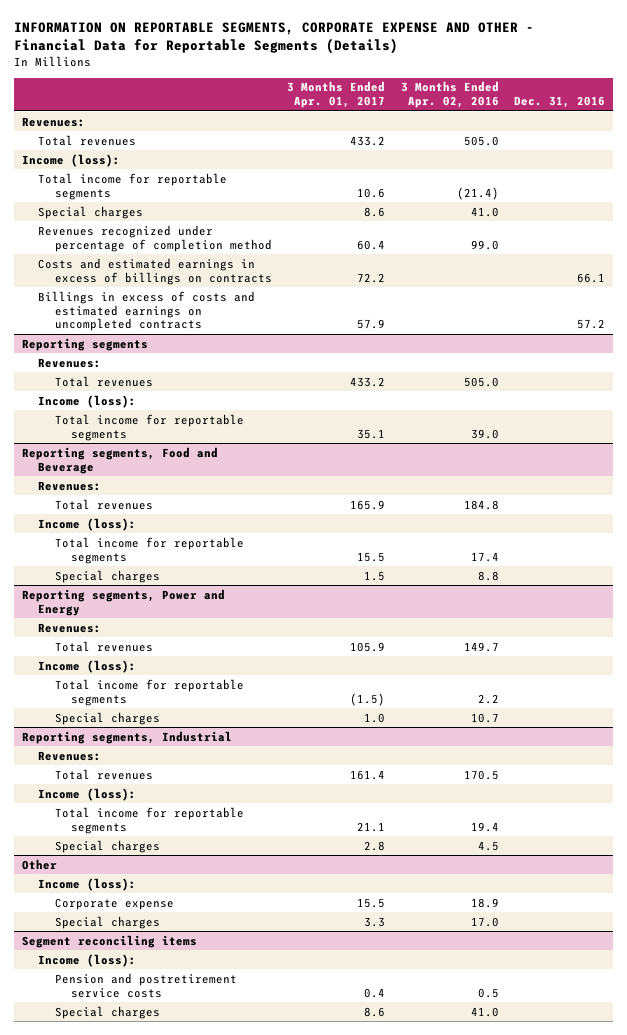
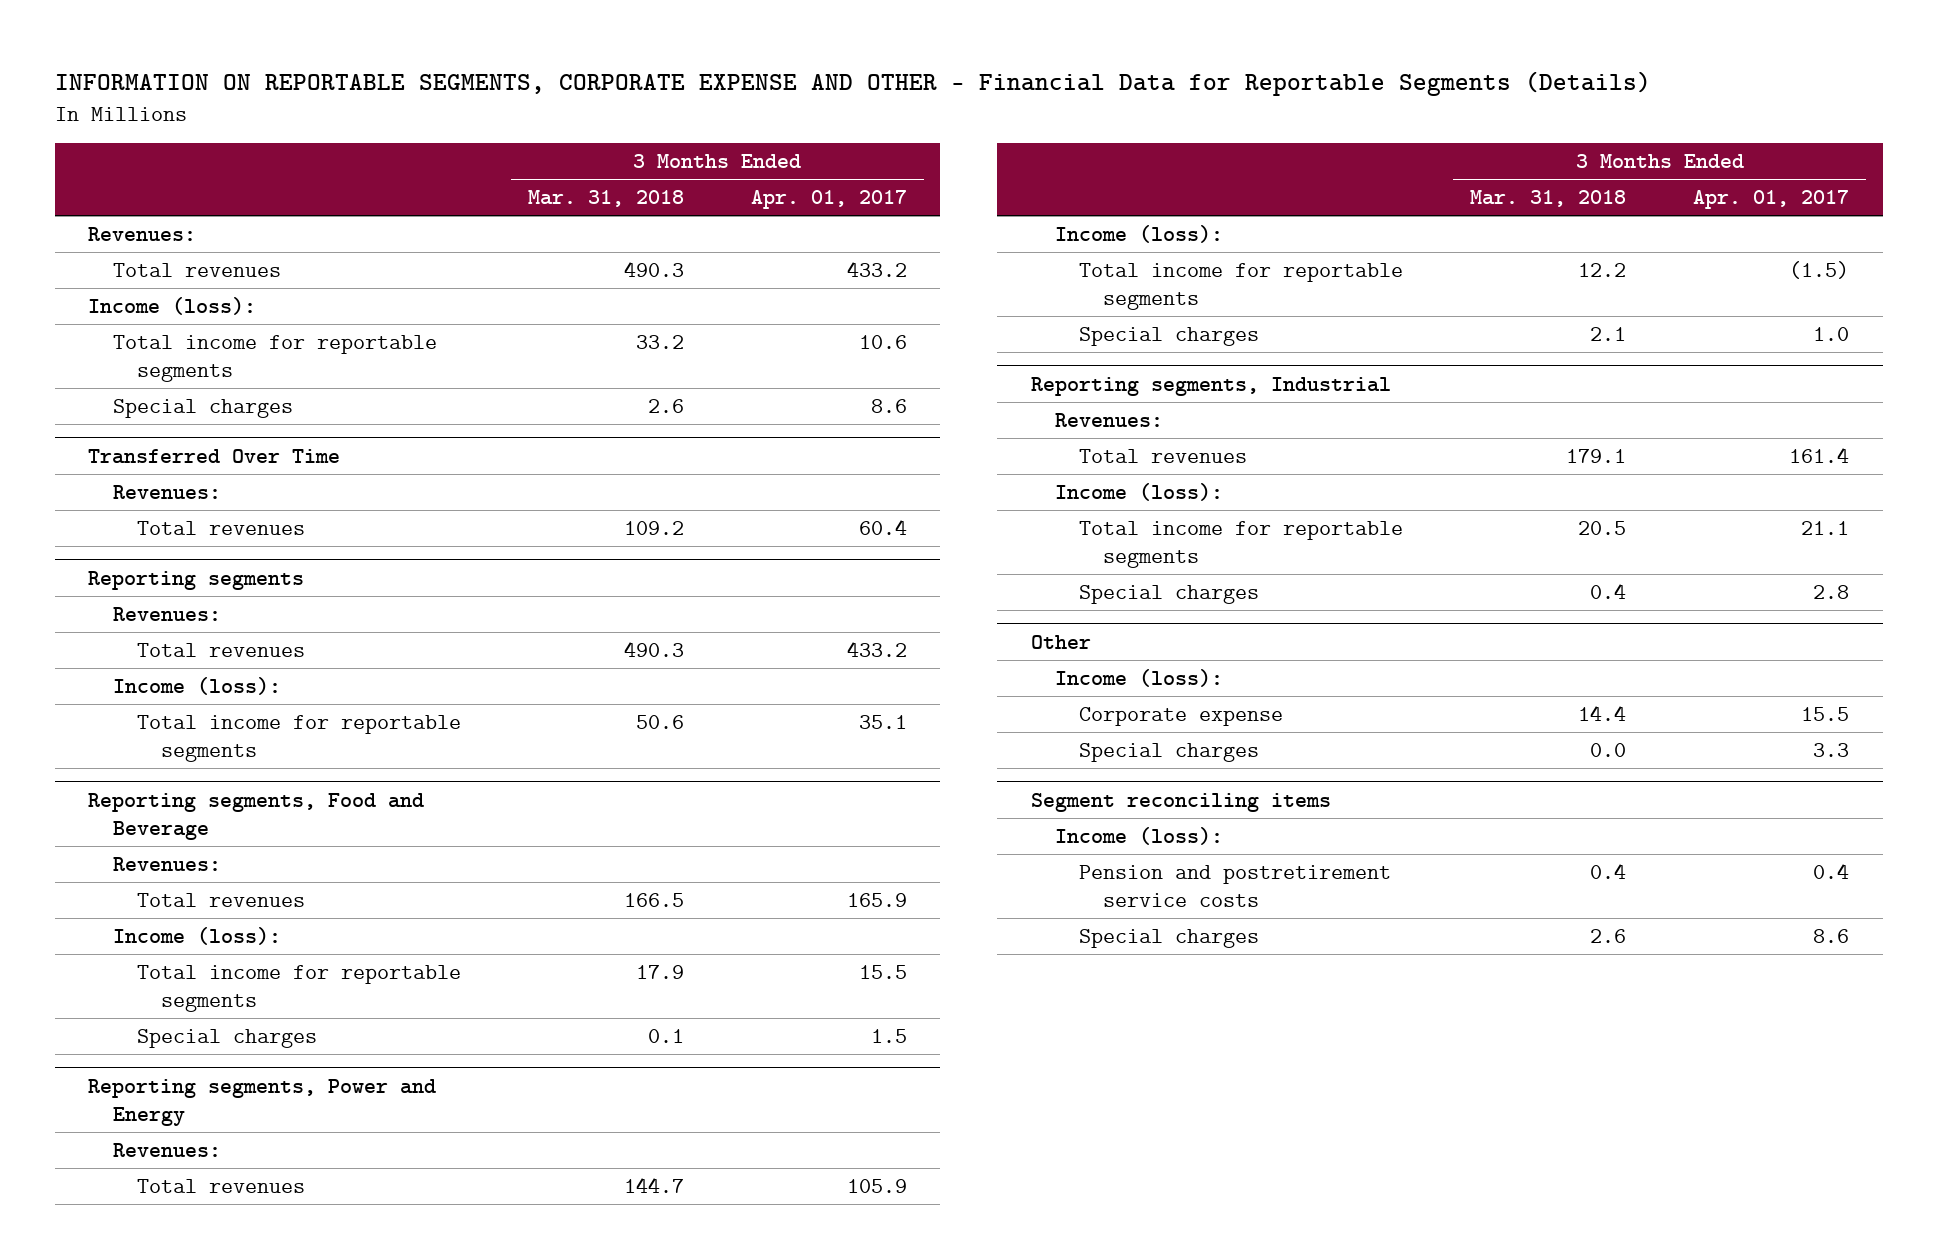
[400,81,499,109] 3 Months Ended Apr. 02, 2016 -> none
[513,96,605,109] Dec. 31, 2016 -> none
none -> [527,190,684,208] Mar. 31, 2018
[38,224,272,252] Revenues recognized under percentage of completion method -> none
[38,257,272,285] Costs and estimated earnings in excess of billings on contracts -> none
[38,290,256,332] Billings in excess of costs and estimated earnings on uncompleted contracts -> none
none -> [88,448,341,464] Transferred Over Time
none -> [112,484,221,499] Revenues:
none -> [136,520,305,535] Total revenues

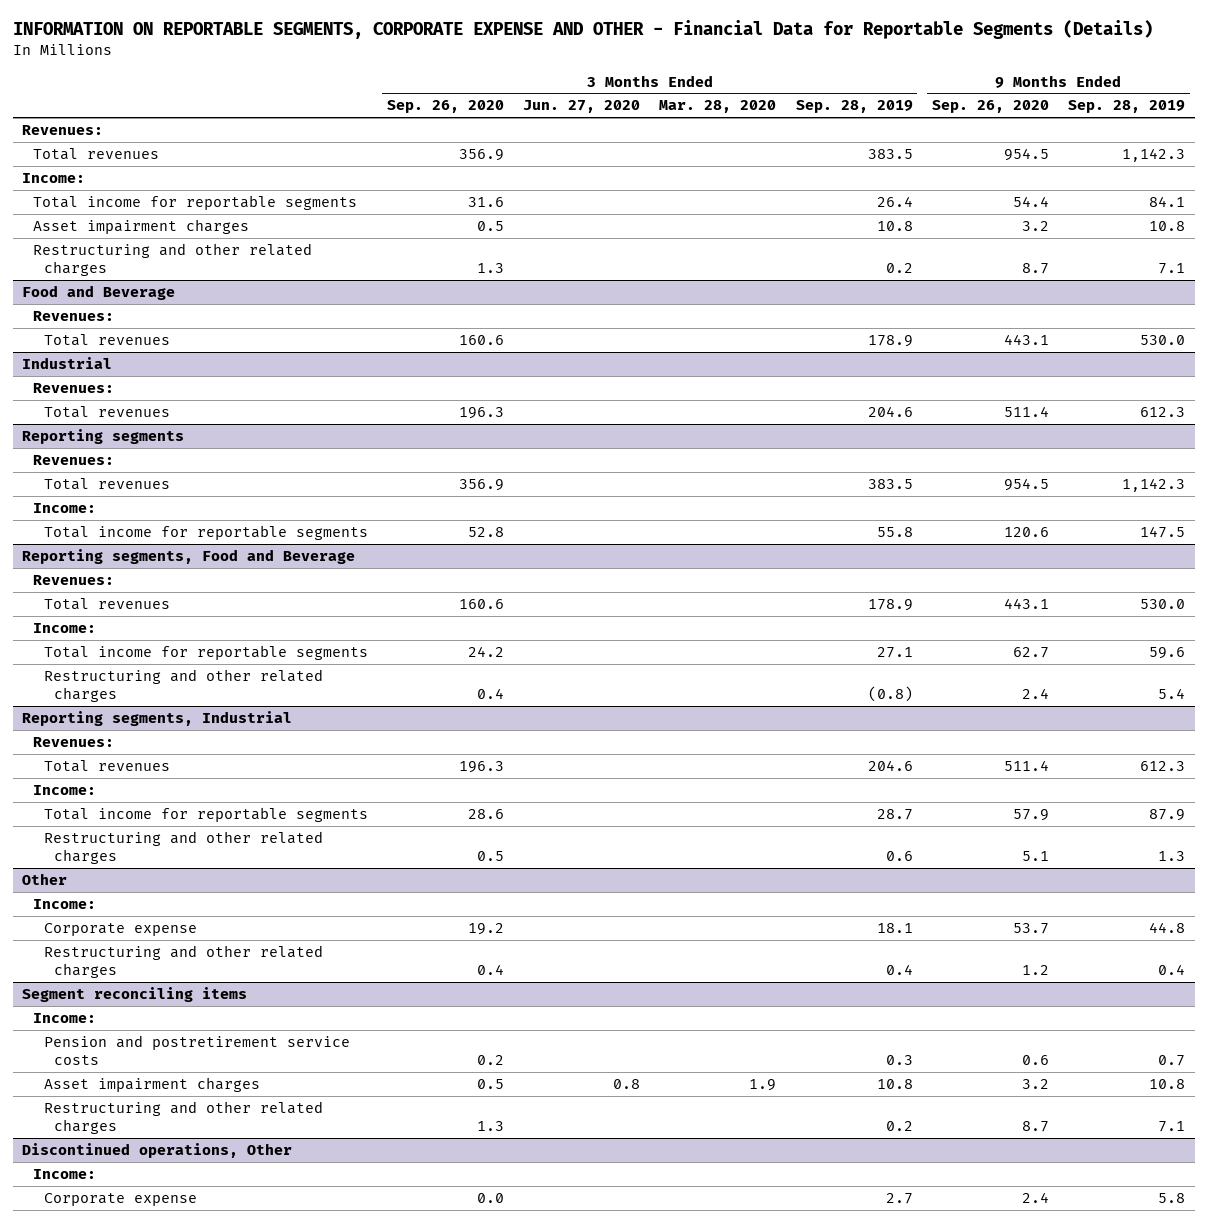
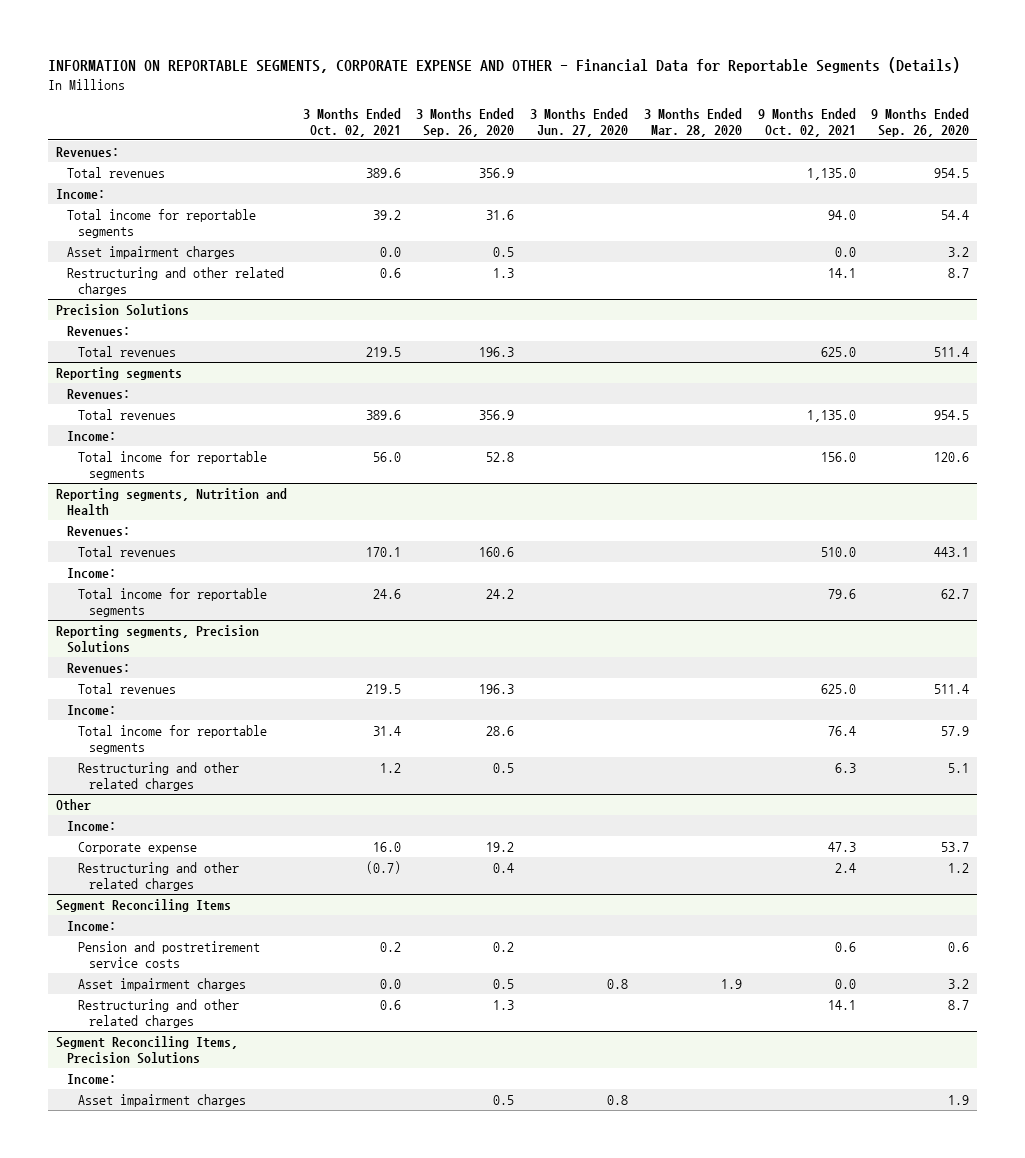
[795,100,913,114] Sep. 28, 2019 -> none
[1068,100,1186,114] Sep. 28, 2019 -> none
none -> [302,107,401,137] 3 Months Ended Oct. 02, 2021
none -> [757,107,856,137] 9 Months Ended Oct. 02, 2021
[22,284,176,300] Food and Beverage -> none
[33,310,115,321] Revenues: -> none
[43,333,170,346] Total revenues -> none
[22,356,113,369] Industrial -> none
none -> [56,304,190,317] Precision Solutions
[22,548,356,564] Reporting segments, Food and Beverage -> none
none -> [56,488,288,517] Reporting segments, Nutrition and Health
[43,668,323,702] Restructuring and other related charges -> none
[22,710,293,726] Reporting segments, Industrial -> none
none -> [56,625,260,654] Reporting segments, Precision Solutions
[22,986,248,1002] Segment reconciling items -> [56,899,232,913] Segment Reconciling Items
[22,1142,293,1158] Discontinued operations, Other -> none
none -> [56,1036,239,1065] Segment Reconciling Items, Precision Solutions
[43,1192,197,1206] Corporate expense -> none
none -> [77,1094,246,1108] Asset impairment charges

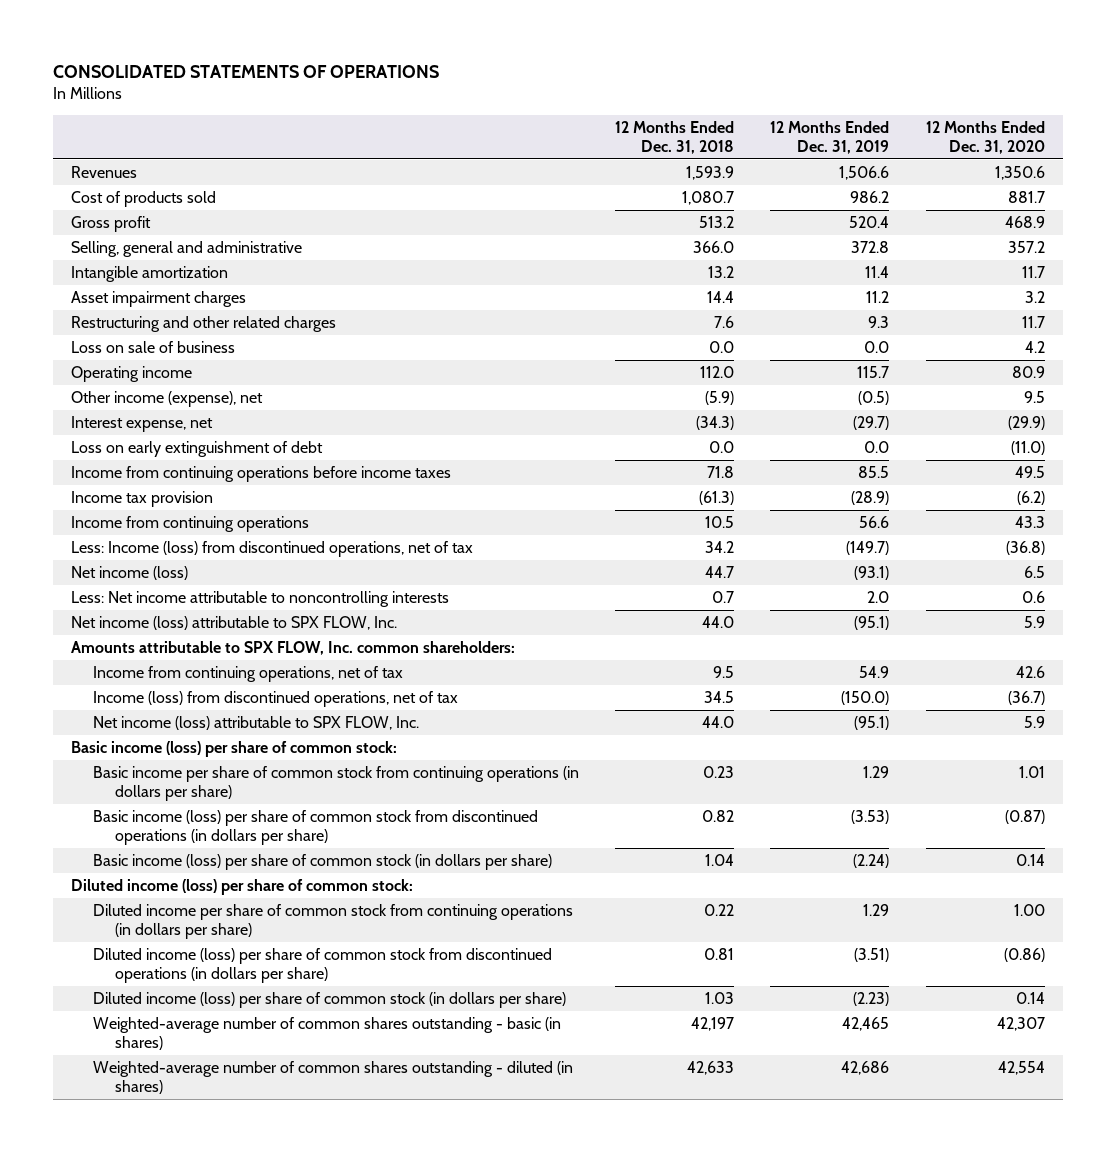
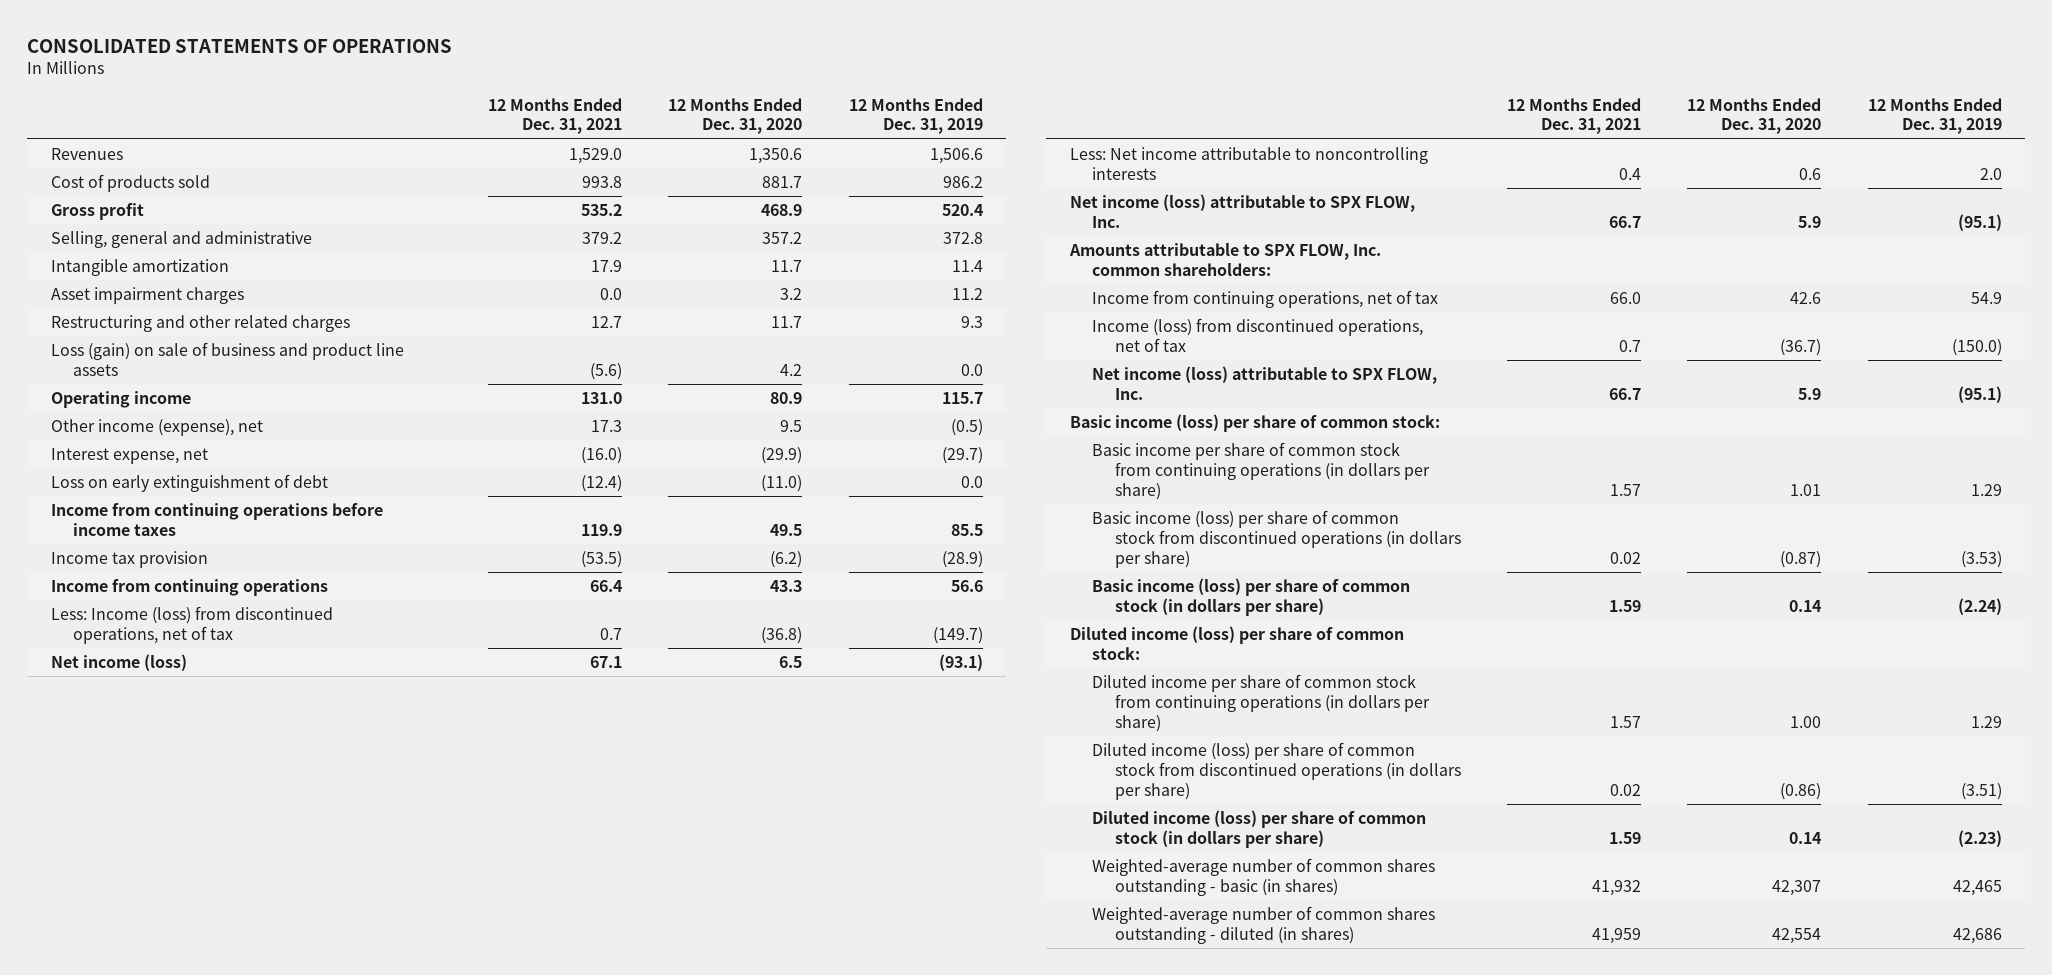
[615,120,735,155] 12 Months Ended Dec. 31, 2018 -> none
none -> [488,97,623,135] 12 Months Ended Dec. 31, 2021
[71,340,236,353] Loss on sale of business -> [50,342,404,376] Loss (gain) on sale of business and product line assets

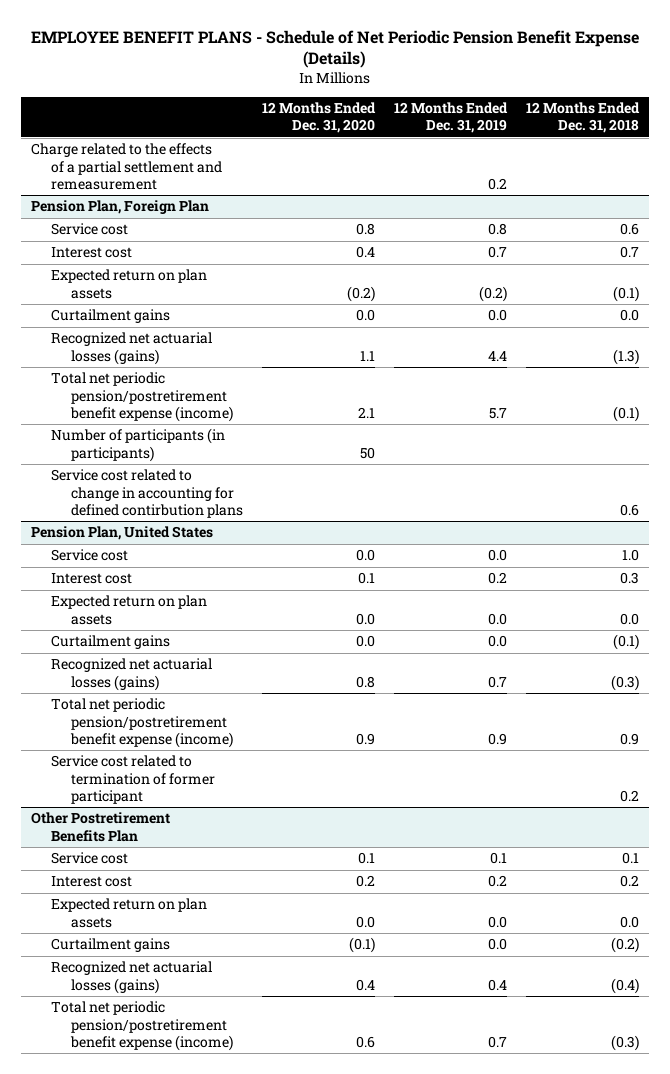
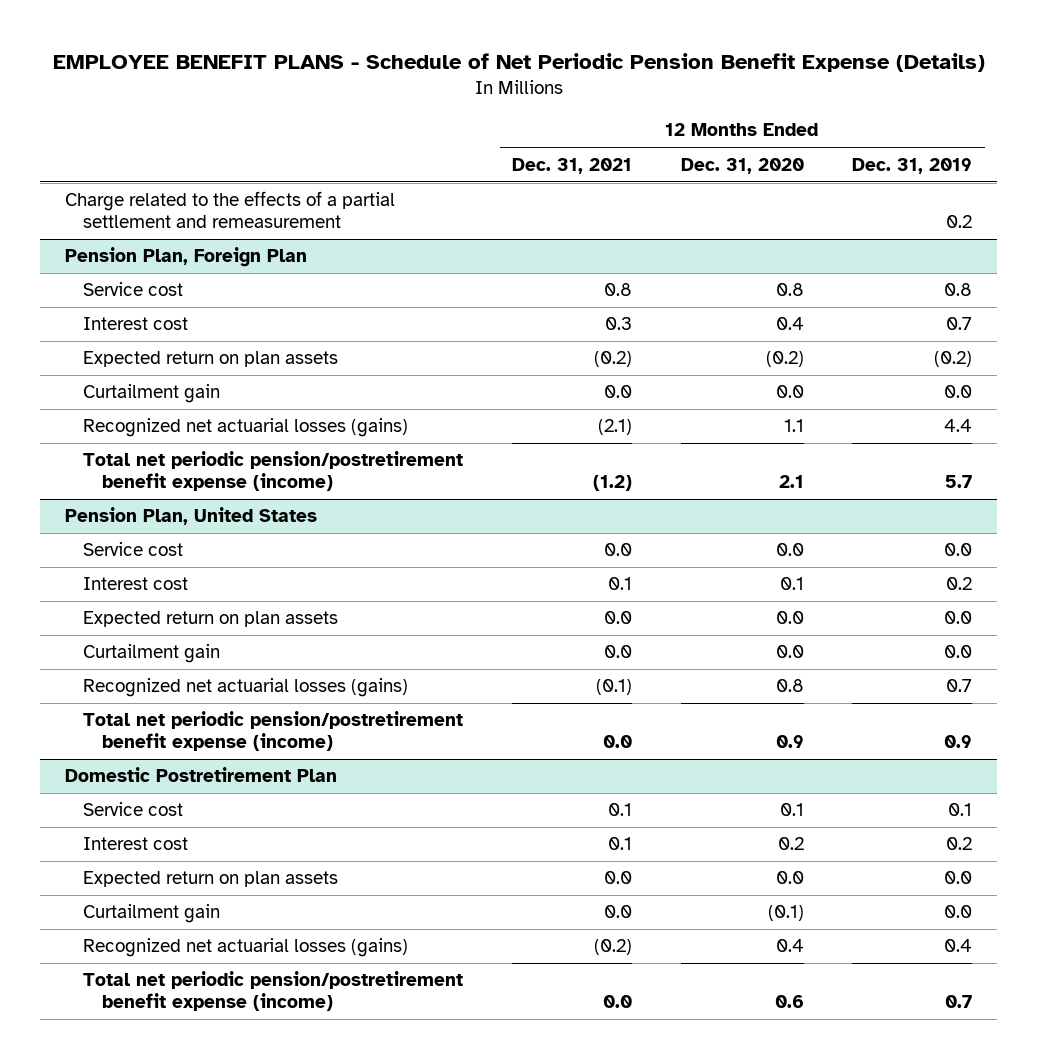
[526,101,641,134] 12 Months Ended Dec. 31, 2018 -> none
none -> [511,157,632,174] Dec. 31, 2021
[50,309,170,324] Curtailment gains -> [83,384,221,404] Curtailment gain
[50,428,225,462] Number of participants (in participants) -> none
[50,469,244,518] Service cost related to change in accounting for defined contirbution plans -> none
[50,635,170,650] Curtailment gains -> [83,644,221,664] Curtailment gain
[50,755,216,804] Service cost related to termination of former participant -> none
[30,812,170,842] Other Postretirement Benefits Plan -> [64,767,337,783] Domestic Postretirement Plan
[50,938,170,953] Curtailment gains -> [83,904,221,924] Curtailment gain

